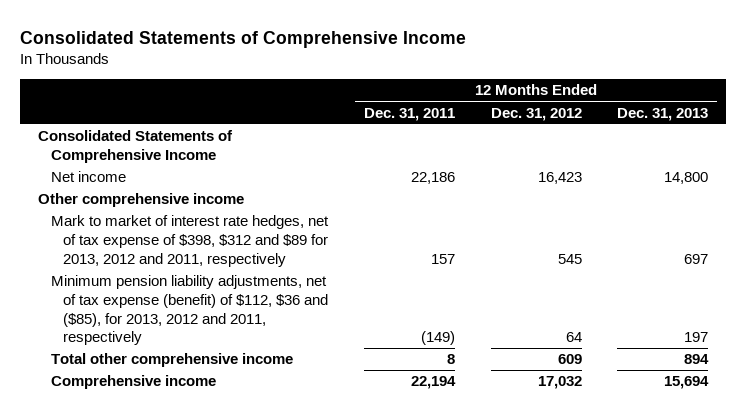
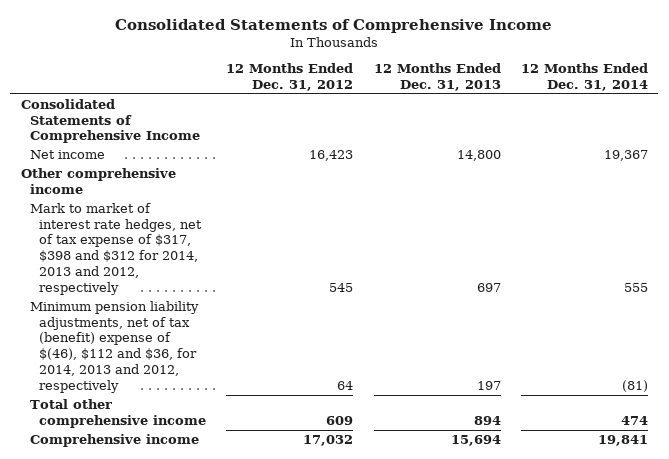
[363,107,455,121] Dec. 31, 2011 -> none
none -> [521,62,649,91] 12 Months Ended Dec. 31, 2014
[50,215,329,267] Mark to market of interest rate hedges, net of tax expense of $398, $312 and $89 for 2013, 2012 and 2011, respectively -> [29,202,202,295] Mark to market of interest rate hedges, net of tax expense of $317, $398 and $312 for 2014, 2013 and 2012, respectively
[50,275,329,346] Minimum pension liability adjustments, net of tax expense (benefit) of $112, $36 and ($85), for 2013, 2012 and 2011, respectively -> [29,300,199,393] Minimum pension liability adjustments, net of tax (benefit) expense of $(46), $112 and $36, for 2014, 2013 and 2012, respectively

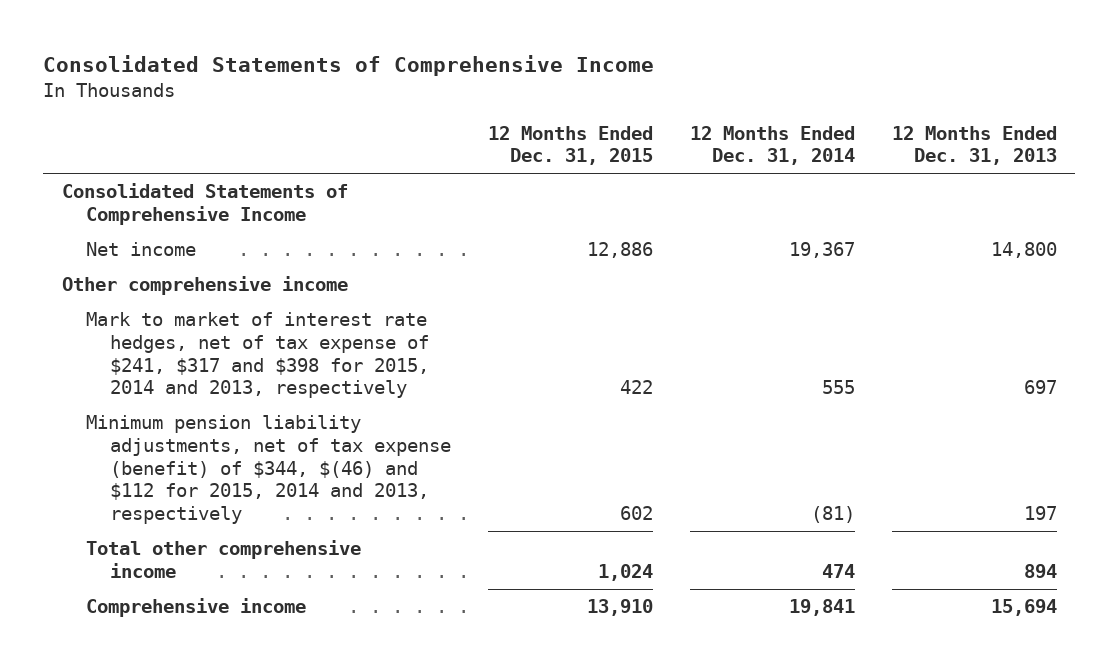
[226,62,354,91] 12 Months Ended Dec. 31, 2012 -> none
none -> [487,125,653,166] 12 Months Ended Dec. 31, 2015
[29,202,202,295] Mark to market of interest rate hedges, net of tax expense of $317, $398 and $312 for 2014, 2013 and 2012, respectively -> [85,312,429,399] Mark to market of interest rate hedges, net of tax expense of $241, $317 and $398 for 2015, 2014 and 2013, respectively
[29,300,199,393] Minimum pension liability adjustments, net of tax (benefit) expense of $(46), $112 and $36, for 2014, 2013 and 2012, respectively -> [85,415,451,524] Minimum pension liability adjustments, net of tax expense (benefit) of $344, $(46) and $112 for 2015, 2014 and 2013, respectively

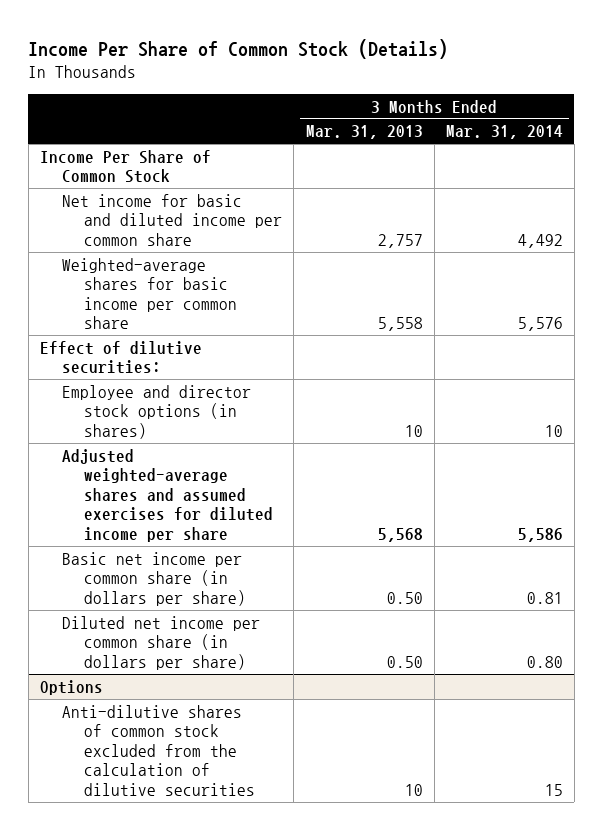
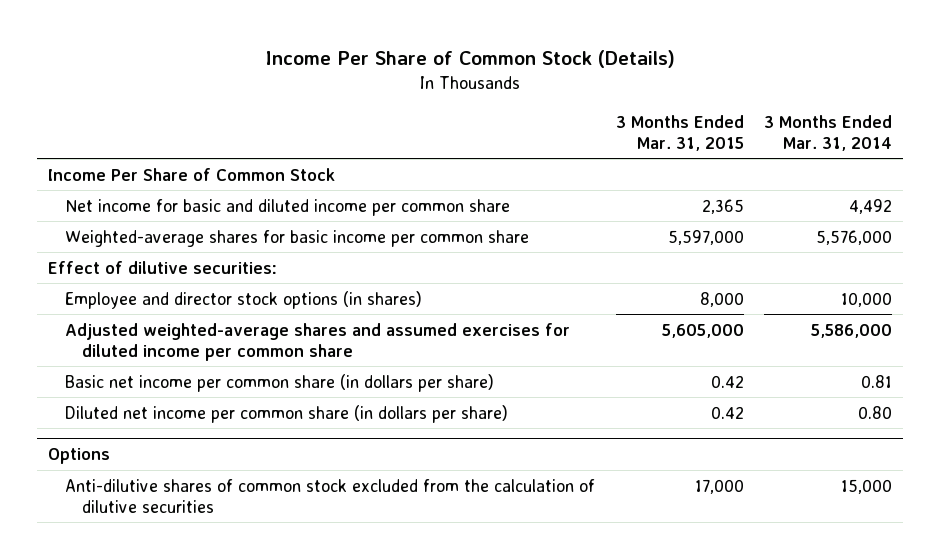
[305,125,423,140] Mar. 31, 2013 -> none
none -> [615,114,744,151] 3 Months Ended Mar. 31, 2015
[517,317,563,332] 5,576 -> [816,229,893,245] 5,576,000
[544,424,563,437] 10 -> [841,291,893,307] 10,000
[62,448,274,542] Adjusted weighted-average shares and assumed exercises for diluted income per share -> [64,322,570,361] Adjusted weighted-average shares and assumed exercises for diluted income per common share
[517,527,563,542] 5,586 -> [811,323,893,338] 5,586,000
[544,783,563,796] 15 -> [841,478,893,494] 15,000

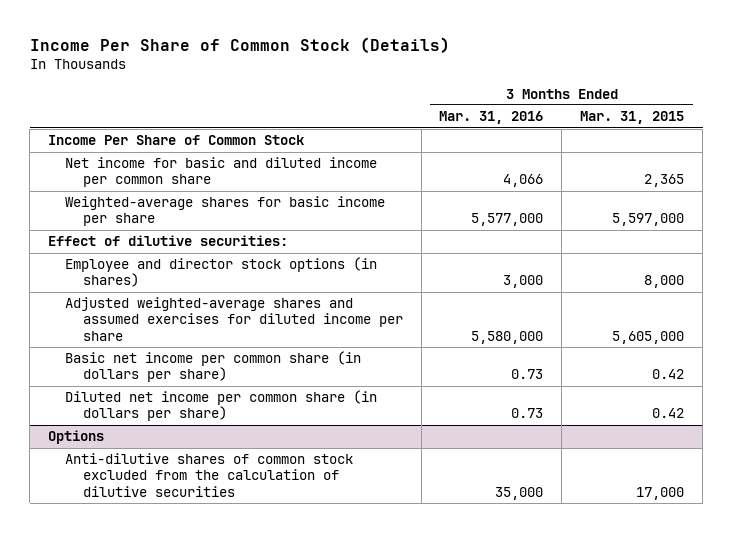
[764,114,893,151] 3 Months Ended Mar. 31, 2014 -> none
none -> [439,111,544,125] Mar. 31, 2016
[64,229,529,247] Weighted-average shares for basic income per common share -> [65,196,386,227] Weighted-average shares for basic income per share
[64,322,570,361] Adjusted weighted-average shares and assumed exercises for diluted income per common share -> [65,297,403,341] Adjusted weighted-average shares and assumed exercises for diluted income per share

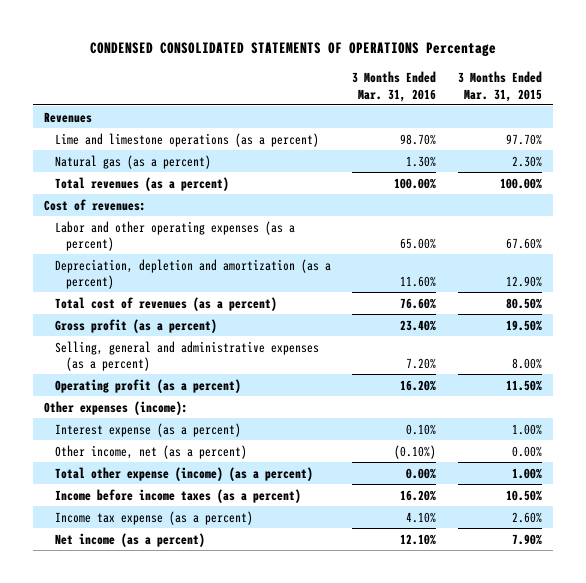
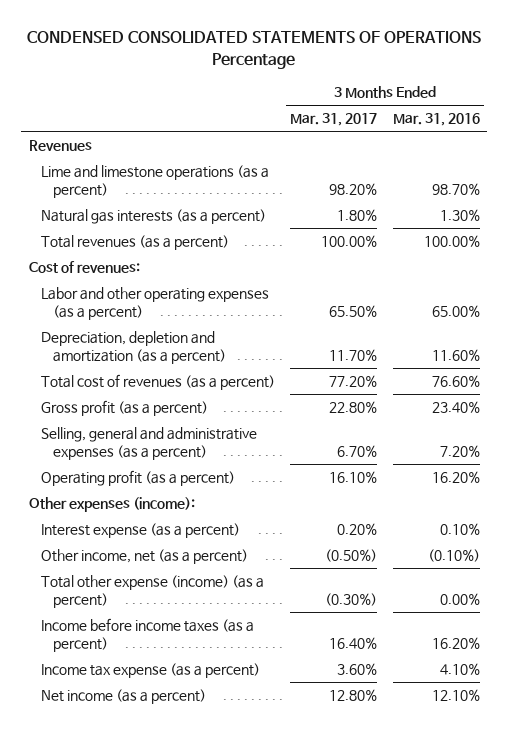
[458,71,543,102] 3 Months Ended Mar. 31, 2015 -> none
none -> [290,113,378,127] Mar. 31, 2017
[54,154,211,169] Natural gas (as a percent) -> [40,209,266,225] Natural gas interests (as a percent)

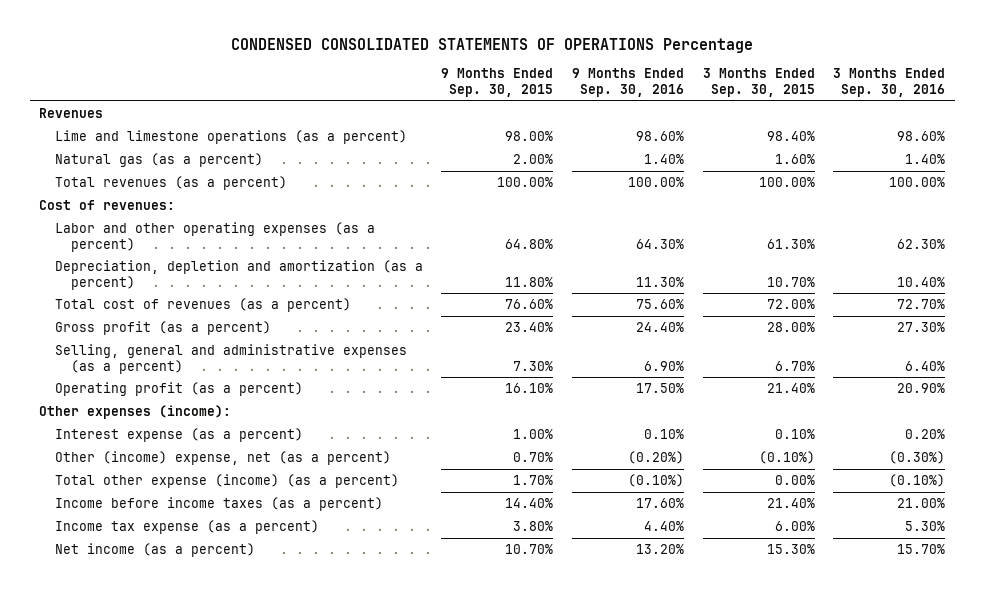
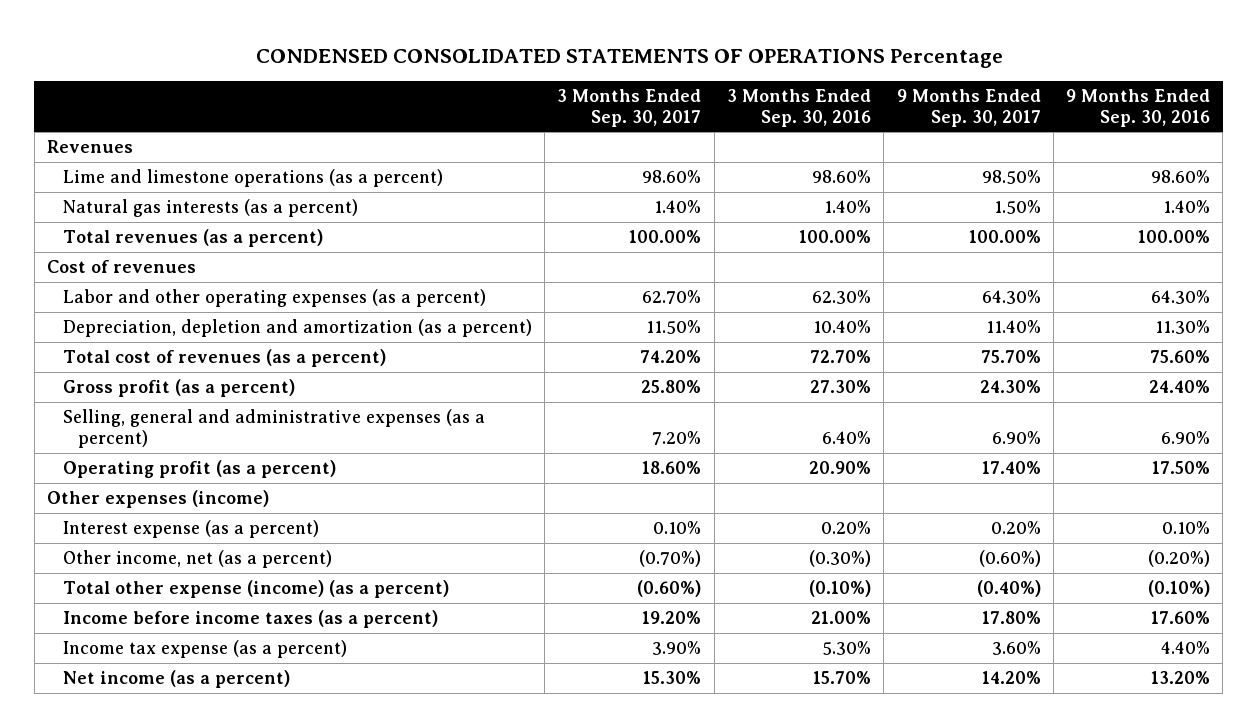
[441,68,554,98] 9 Months Ended Sep. 30, 2015 -> none
[702,68,815,98] 3 Months Ended Sep. 30, 2015 -> none
none -> [557,89,702,127] 3 Months Ended Sep. 30, 2017
none -> [896,89,1041,127] 9 Months Ended Sep. 30, 2017
[54,153,263,168] Natural gas (as a percent) -> [62,199,358,218] Natural gas interests (as a percent)
[39,200,176,211] Cost of revenues: -> [47,260,197,274] Cost of revenues
[39,405,232,420] Other expenses (income): -> [47,490,270,509] Other expenses (income)
[54,451,391,466] Other (income) expense, net (as a percent) -> [62,550,332,569] Other income, net (as a percent)

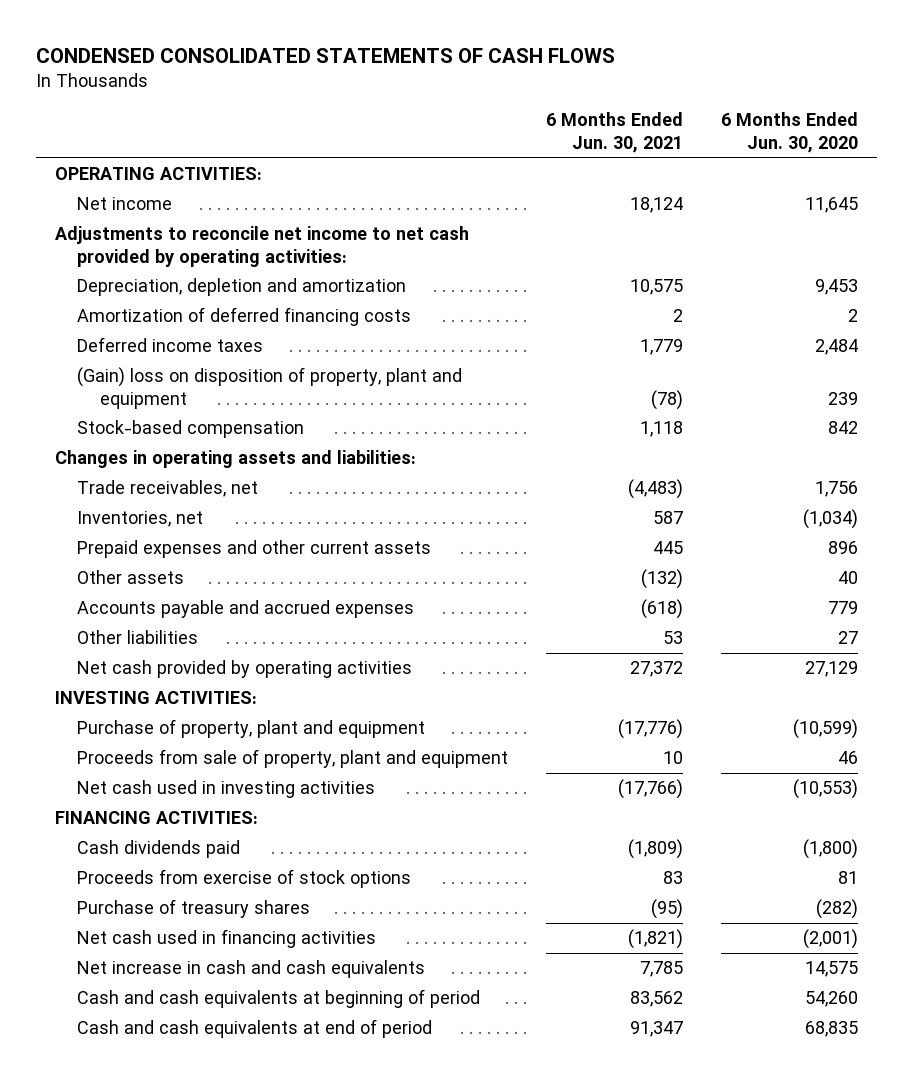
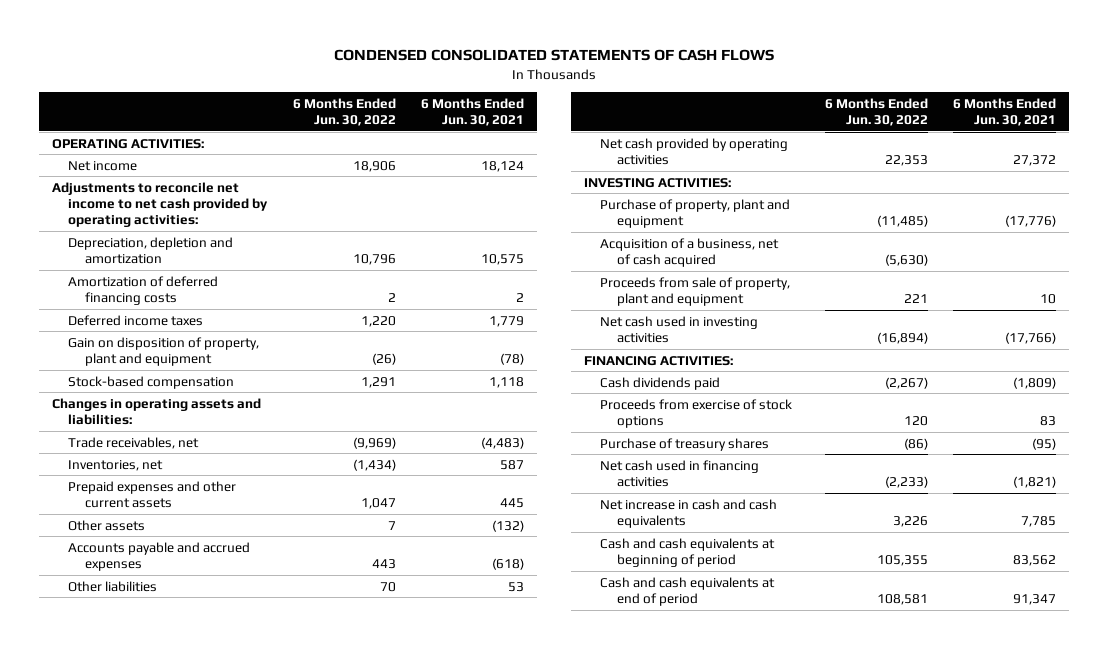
[721,112,859,154] 6 Months Ended Jun. 30, 2020 -> none
none -> [292,97,396,127] 6 Months Ended Jun. 30, 2022
[77,367,463,409] (Gain) loss on disposition of property, plant and equipment -> [68,336,260,366] Gain on disposition of property, plant and equipment
none -> [600,237,780,267] Acquisition of a business, net of cash acquired

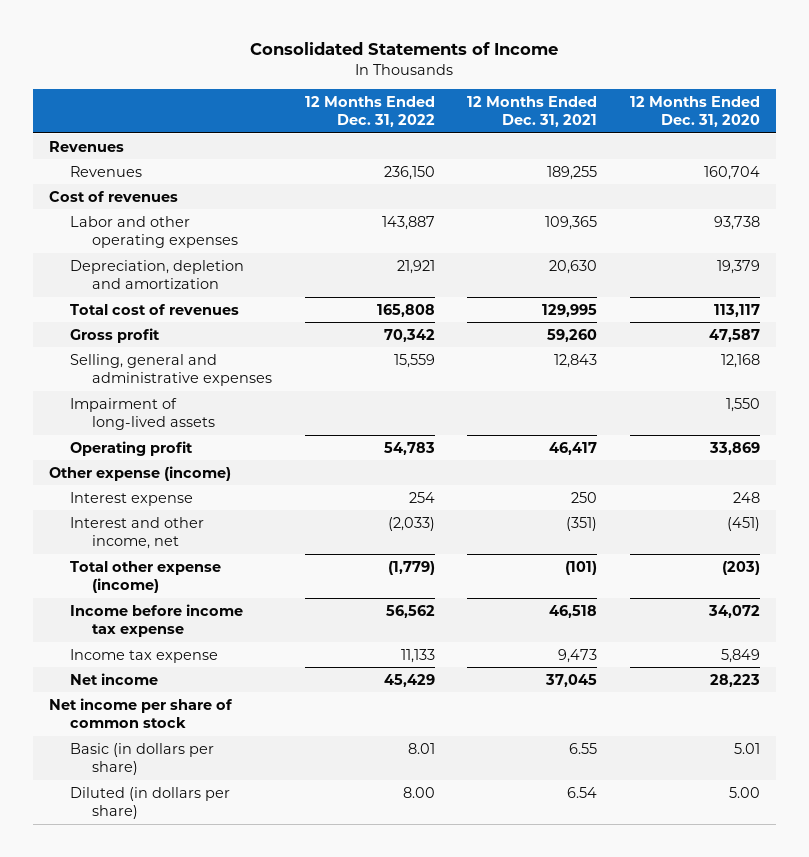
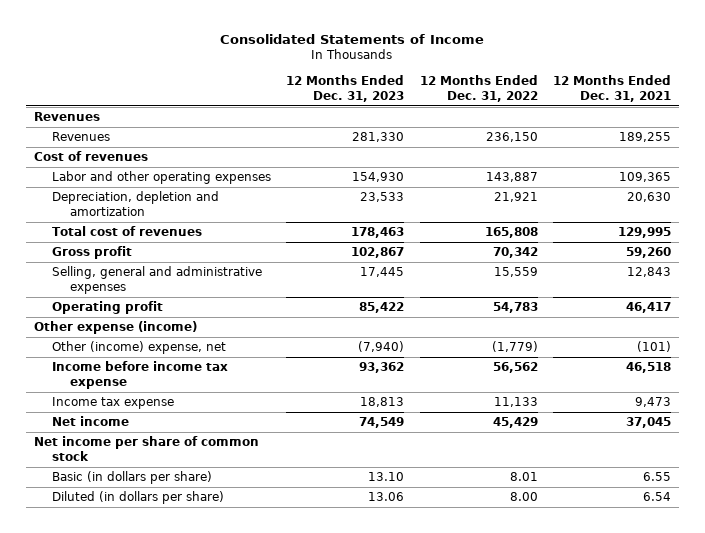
[629,95,760,128] 12 Months Ended Dec. 31, 2020 -> none
none -> [286,75,405,102] 12 Months Ended Dec. 31, 2023
[70,397,215,431] Impairment of long-lived assets -> none
[70,491,194,506] Interest expense -> none
[70,516,205,550] Interest and other income, net -> none
[70,560,222,594] Total other expense (income) -> [51,341,226,355] Other (income) expense, net

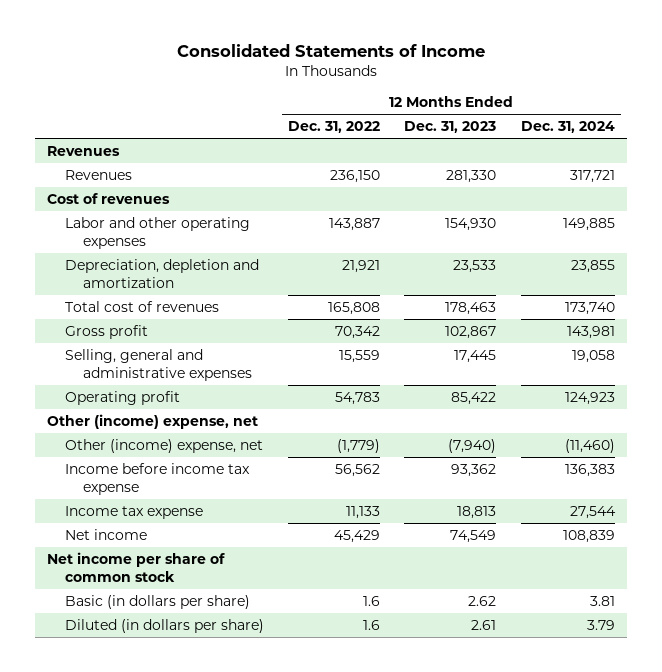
[553,75,672,102] 12 Months Ended Dec. 31, 2021 -> none
none -> [520,121,615,134] Dec. 31, 2024
[33,321,197,335] Other expense (income) -> [47,413,259,429] Other (income) expense, net
[368,472,405,482] 13.10 -> [468,595,497,606] 2.62
[509,472,538,482] 8.01 -> [363,595,381,606] 1.6
[368,492,405,502] 13.06 -> [471,619,497,630] 2.61
[509,492,538,502] 8.00 -> [363,619,381,630] 1.6

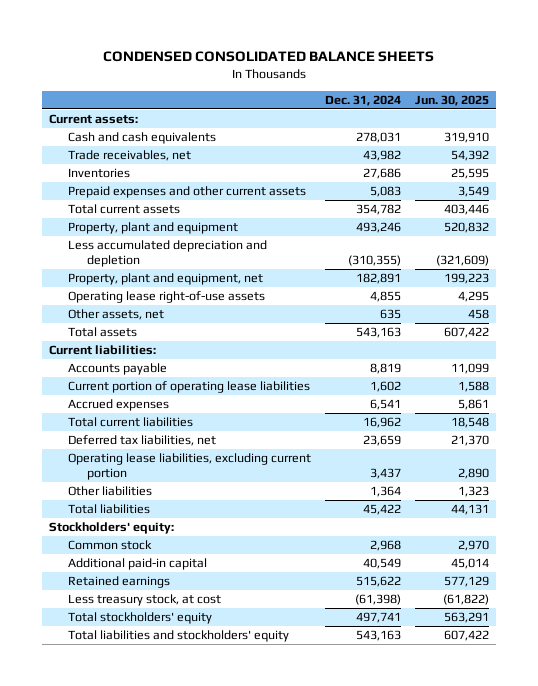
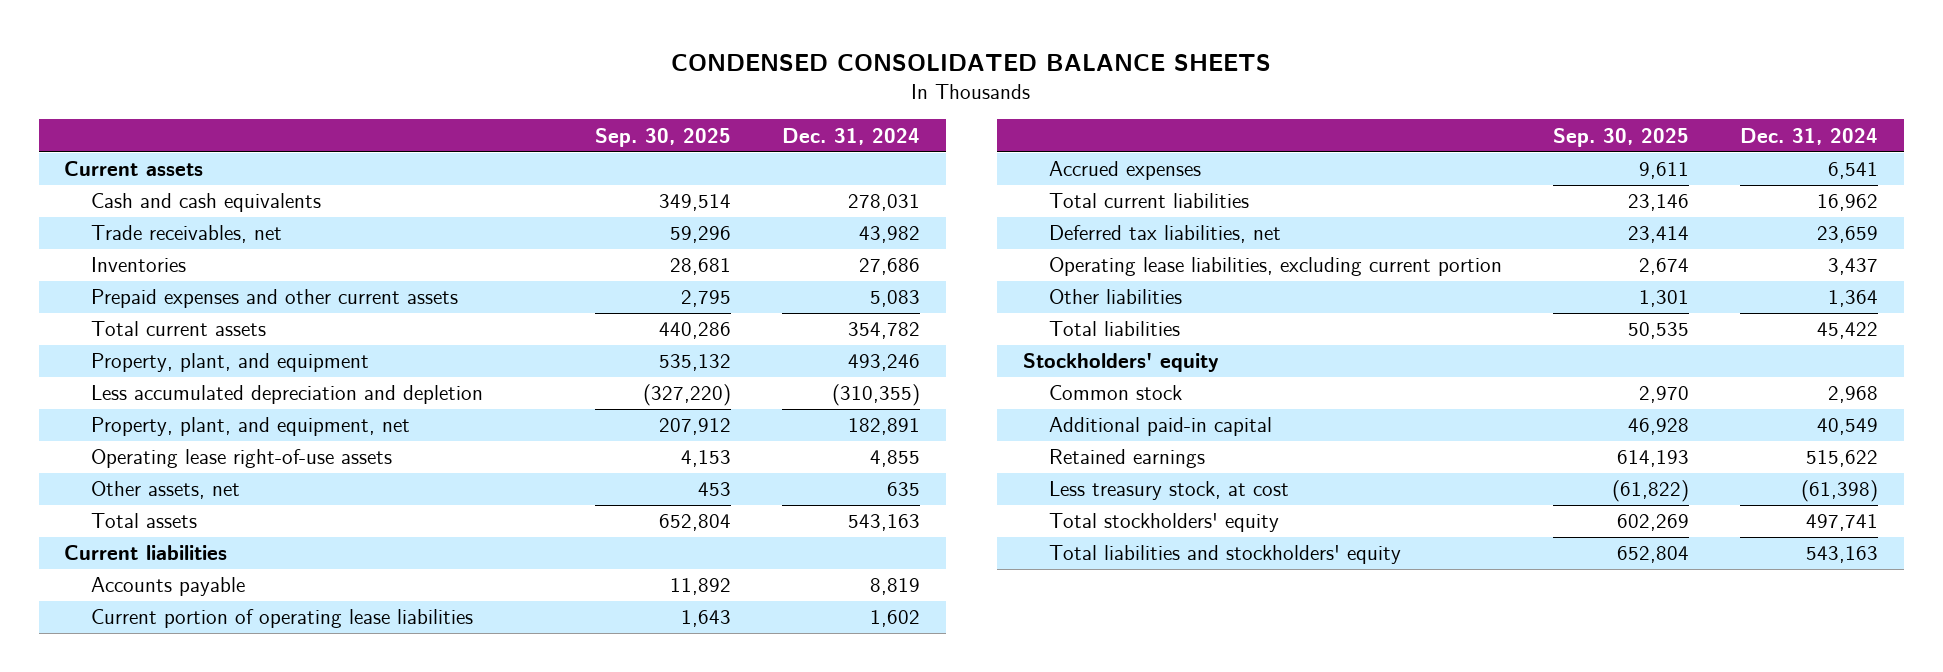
[415,94,490,106] Jun. 30, 2025 -> none
none -> [595,127,732,147] Sep. 30, 2025
[48,114,138,125] Current assets: -> [64,161,204,177] Current assets
[67,222,238,235] Property, plant and equipment -> [91,353,370,373] Property, plant, and equipment
[67,273,263,286] Property, plant and equipment, net -> [91,417,411,437] Property, plant, and equipment, net
[48,345,156,356] Current liabilities: -> [64,545,228,561] Current liabilities
[48,522,174,535] Stockholders' equity: -> [1022,353,1219,373] Stockholders' equity

